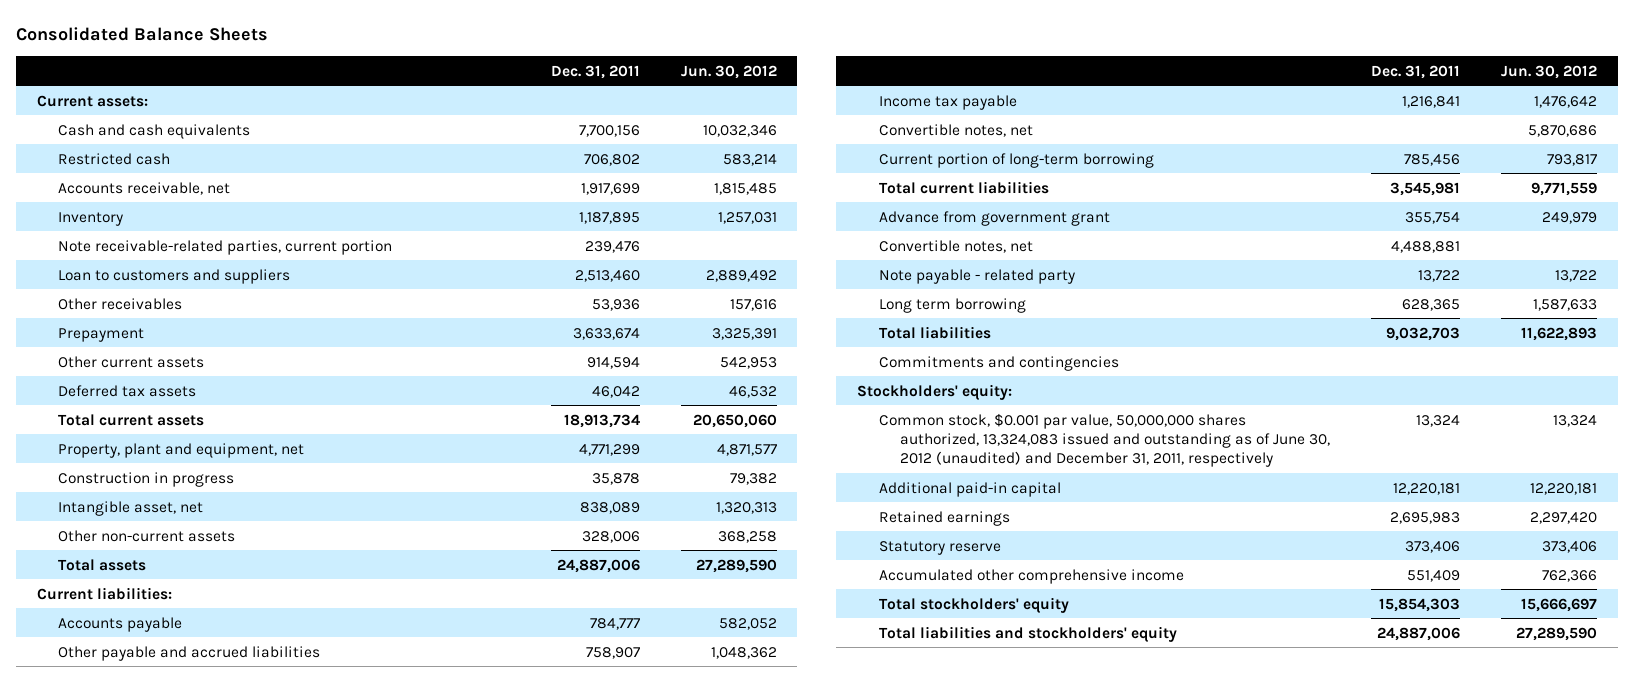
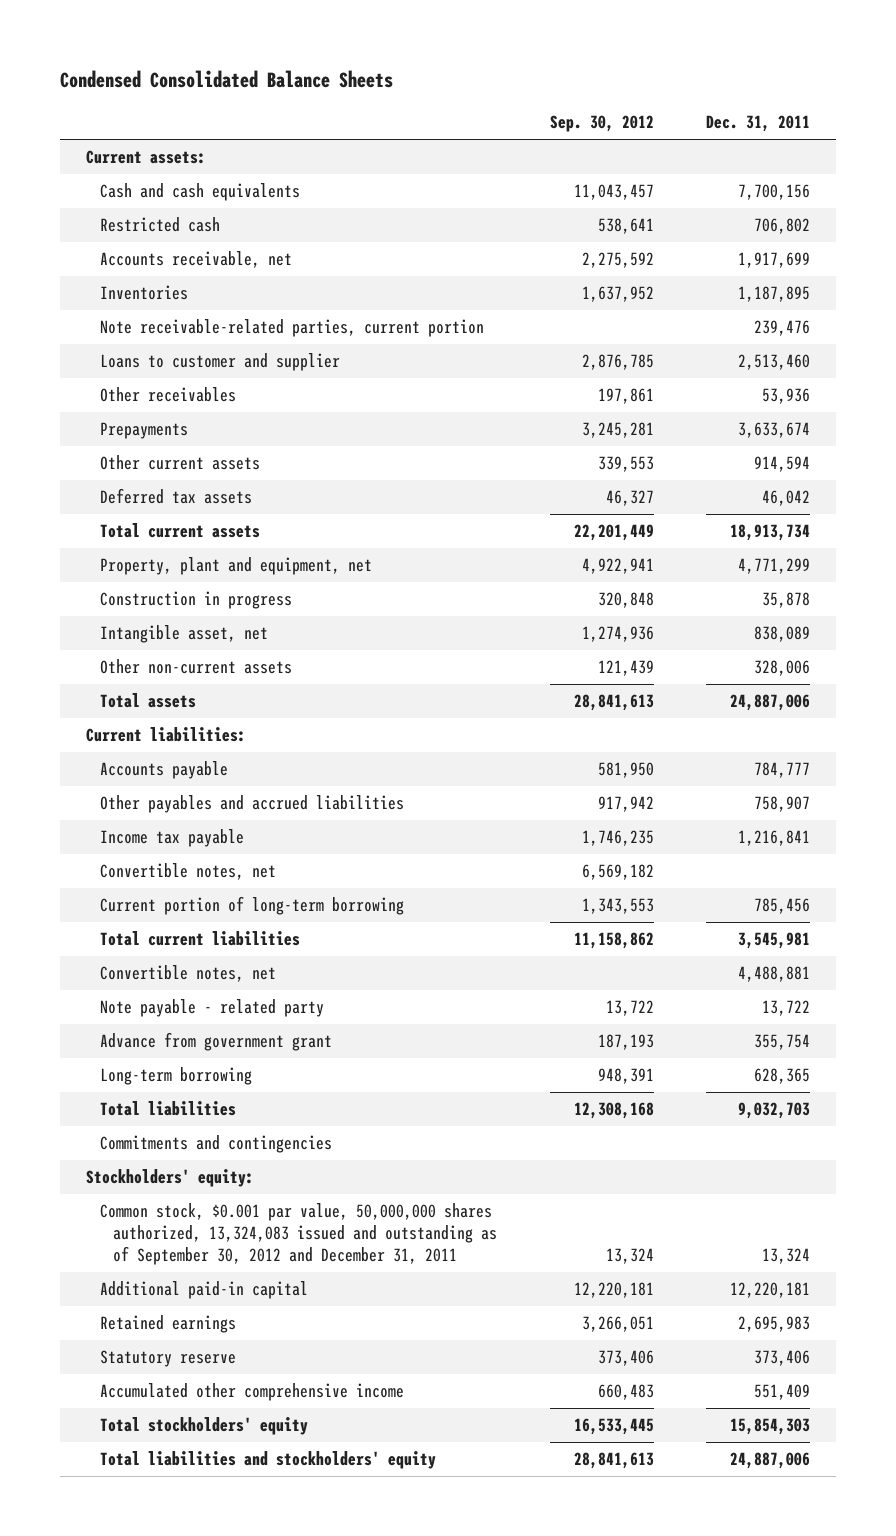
[16,27,269,42] Consolidated Balance Sheets -> [59,70,393,89] Condensed Consolidated Balance Sheets
[680,64,777,79] Jun. 30, 2012 -> none
none -> [549,115,654,133] Sep. 30, 2012
[58,211,124,226] Inventory -> [99,285,188,301] Inventories
[58,268,291,284] Loan to customers and suppliers -> [99,353,340,372] Loans to customer and supplier
[58,327,145,342] Prepayment -> [99,422,188,440] Prepayments
[58,645,321,661] Other payable and accrued liabilities -> [99,795,404,814] Other payables and accrued liabilities
[878,210,1110,226] Advance from government grant -> [99,1032,332,1052] Advance from government grant
[878,297,1026,313] Long term borrowing -> [99,1067,252,1086] Long-term borrowing
[878,412,1331,467] Common stock, $0.001 par value, 50,000,000 shares authorized, 13,324,083 issued and outstanding as of June 30, 2012 (unaudited) and December 31, 2011, respectively -> [99,1203,498,1266] Common stock, $0.001 par value, 50,000,000 shares authorized, 13,324,083 issued and outstanding as of September 30, 2012 and December 31, 2011

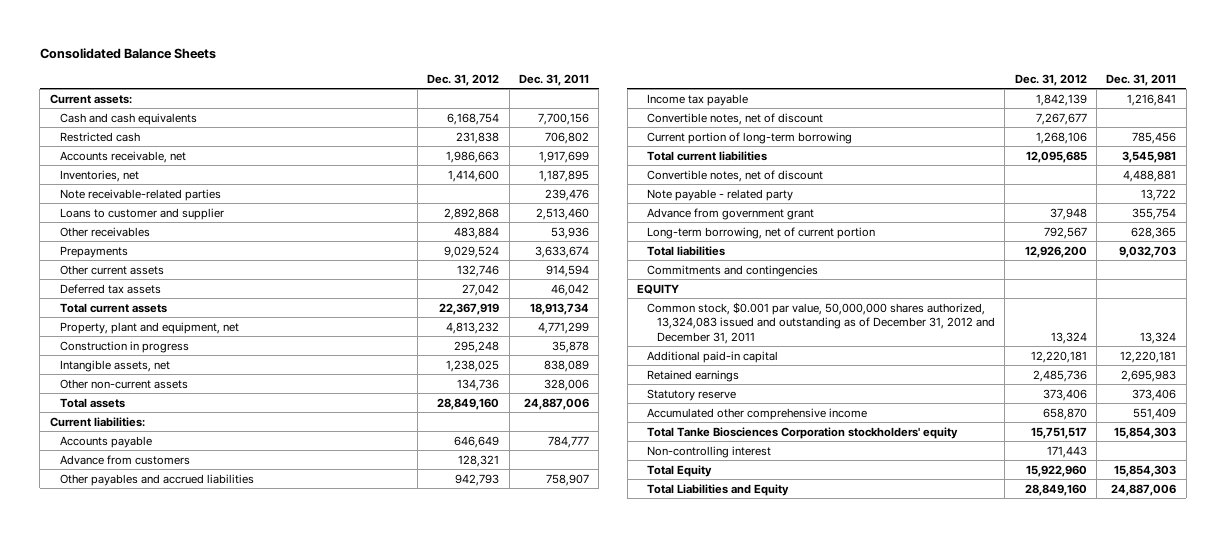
[59,70,393,89] Condensed Consolidated Balance Sheets -> [39,47,216,59] Consolidated Balance Sheets
[549,115,654,133] Sep. 30, 2012 -> none
none -> [427,73,500,86] Dec. 31, 2012
[99,285,188,301] Inventories -> [59,169,139,182] Inventories, net
[99,319,484,338] Note receivable-related parties, current portion -> [59,188,221,201] Note receivable-related parties
[99,625,268,644] Intangible asset, net -> [59,359,170,372] Intangible assets, net
none -> [59,454,190,465] Advance from customers
[99,863,276,881] Convertible notes, net -> [647,112,824,125] Convertible notes, net of discount
[99,965,276,983] Convertible notes, net -> [647,169,824,182] Convertible notes, net of discount
[99,1067,252,1086] Long-term borrowing -> [647,226,876,239] Long-term borrowing, net of current portion
[86,1169,255,1188] Stockholders' equity: -> [637,283,680,294] EQUITY
[99,1203,498,1266] Common stock, $0.001 par value, 50,000,000 shares authorized, 13,324,083 issued and outstanding as of September 30, 2012 and December 31, 2011 -> [647,301,996,344] Common stock, $0.001 par value, 50,000,000 shares authorized, 13,324,083 issued and outstanding as of December 31, 2012 and December 31, 2011
[99,1417,308,1436] Total stockholders' equity -> [647,426,959,439] Total Tanke Biosciences Corporation stockholders' equity
none -> [647,445,772,458] Non-controlling interest
none -> [647,464,713,477] Total Equity
[99,1451,436,1470] Total liabilities and stockholders' equity -> [647,483,790,496] Total Liabilities and Equity

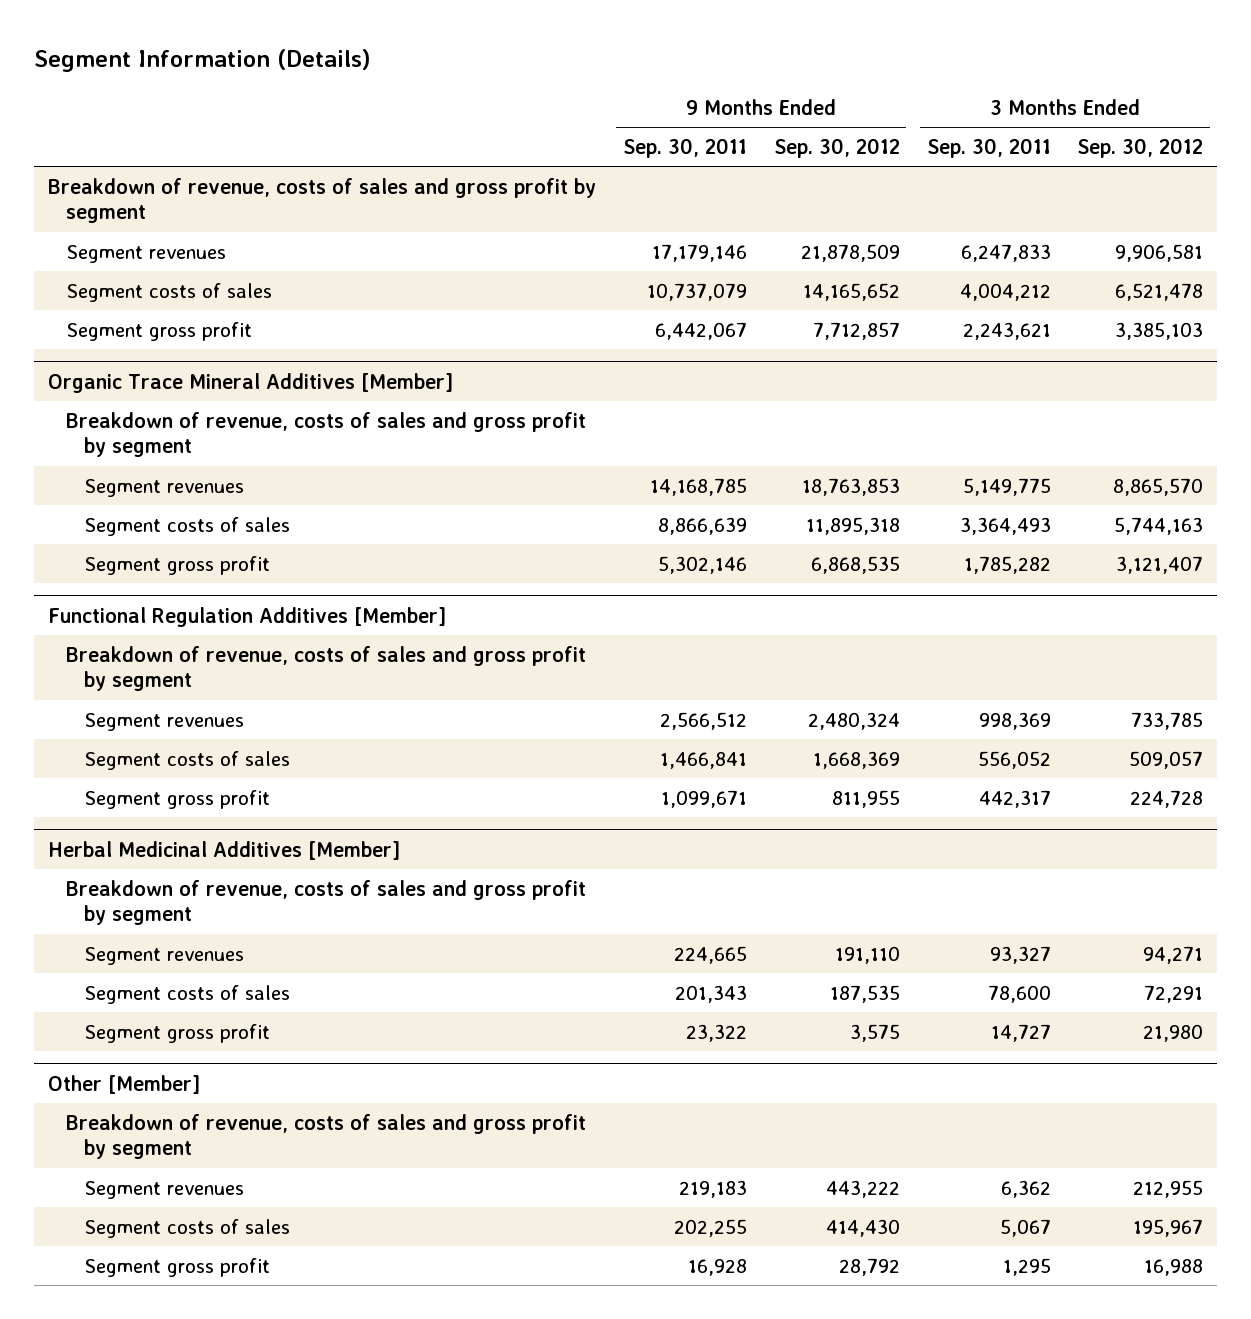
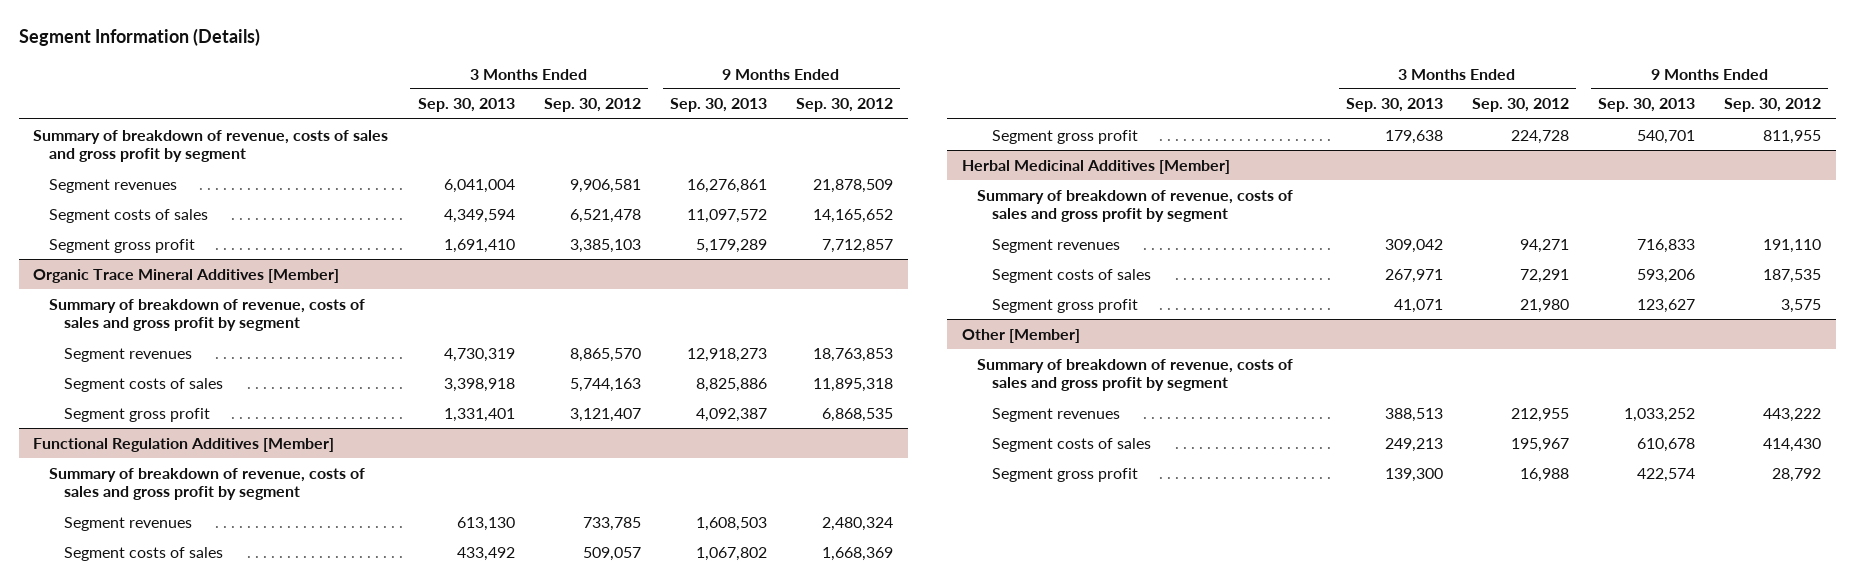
[622,137,747,158] Sep. 30, 2011 -> none
[926,137,1051,158] Sep. 30, 2011 -> none
none -> [417,98,515,113] Sep. 30, 2013
none -> [669,98,767,113] Sep. 30, 2013
[47,177,596,224] Breakdown of revenue, costs of sales and gross profit by segment -> [33,129,389,163] Summary of breakdown of revenue, costs of sales and gross profit by segment
[65,411,586,458] Breakdown of revenue, costs of sales and gross profit by segment -> [48,298,365,332] Summary of breakdown of revenue, costs of sales and gross profit by segment
[65,645,586,692] Breakdown of revenue, costs of sales and gross profit by segment -> [48,467,365,501] Summary of breakdown of revenue, costs of sales and gross profit by segment
[65,879,586,926] Breakdown of revenue, costs of sales and gross profit by segment -> [977,189,1294,223] Summary of breakdown of revenue, costs of sales and gross profit by segment
[65,1113,586,1160] Breakdown of revenue, costs of sales and gross profit by segment -> [977,358,1294,392] Summary of breakdown of revenue, costs of sales and gross profit by segment

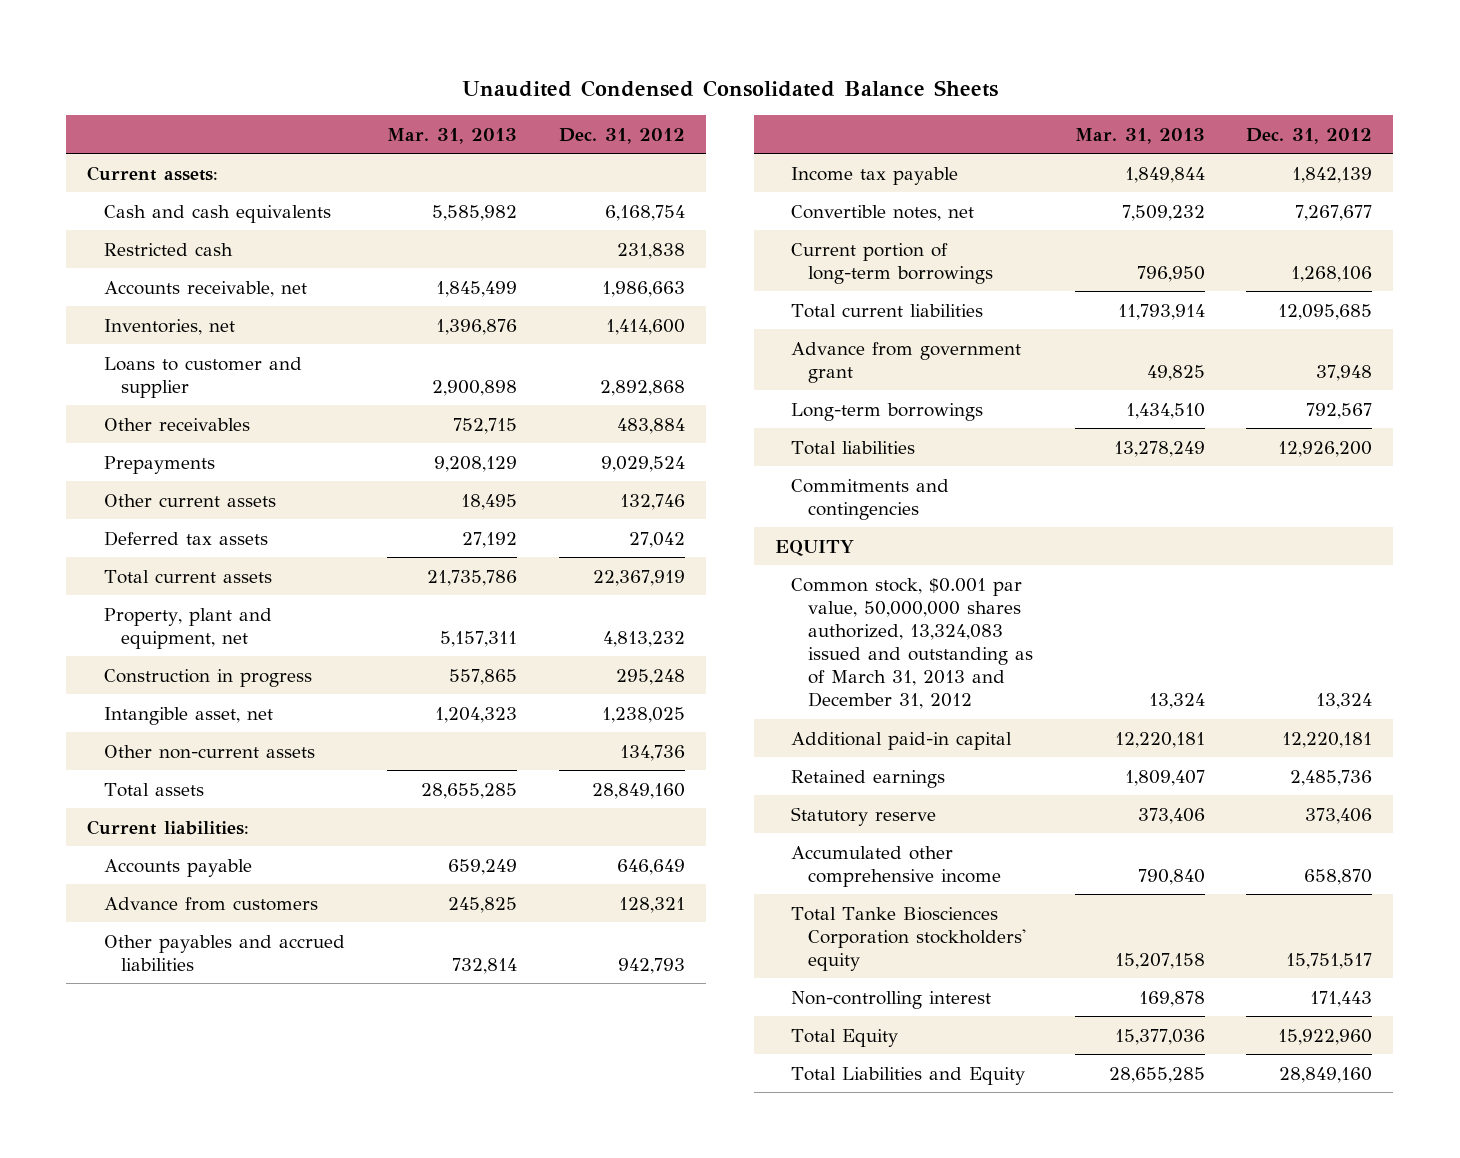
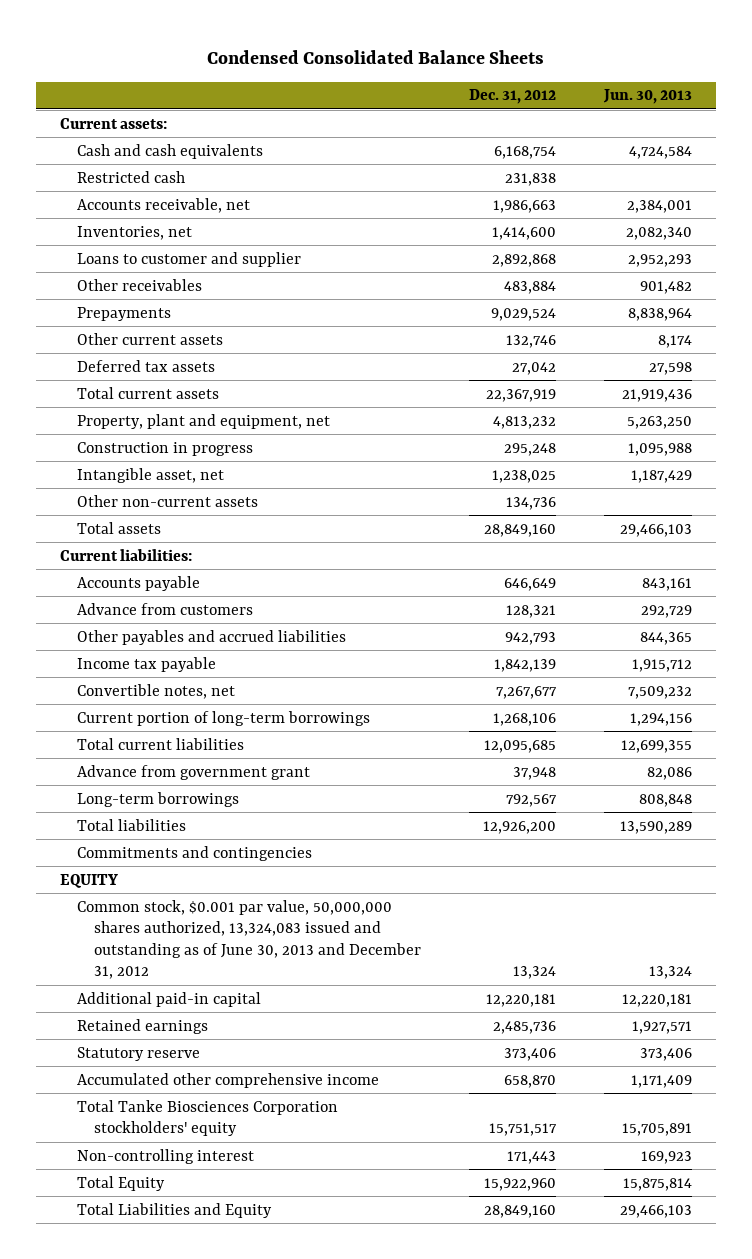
[461,80,998,98] Unaudited Condensed Consolidated Balance Sheets -> [206,49,544,64] Condensed Consolidated Balance Sheets
[387,127,518,144] Mar. 31, 2013 -> none
none -> [602,89,692,105] Jun. 30, 2013
[791,577,1034,710] Common stock, $0.001 par value, 50,000,000 shares authorized, 13,324,083 issued and outstanding as of March 31, 2013 and December 31, 2012 -> [77,899,422,980] Common stock, $0.001 par value, 50,000,000 shares authorized, 13,324,083 issued and outstanding as of June 30, 2013 and December 31, 2012

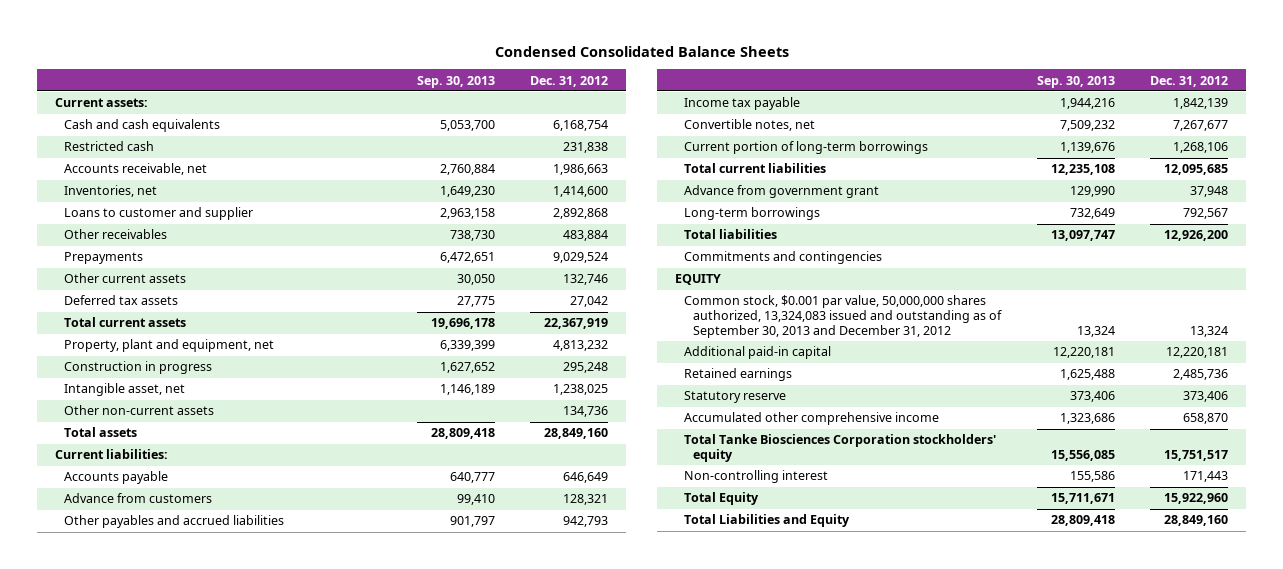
[602,89,692,105] Jun. 30, 2013 -> none
none -> [416,75,495,88] Sep. 30, 2013
[77,899,422,980] Common stock, $0.001 par value, 50,000,000 shares authorized, 13,324,083 issued and outstanding as of June 30, 2013 and December 31, 2012 -> [684,295,1003,338] Common stock, $0.001 par value, 50,000,000 shares authorized, 13,324,083 issued and outstanding as of September 30, 2013 and December 31, 2012

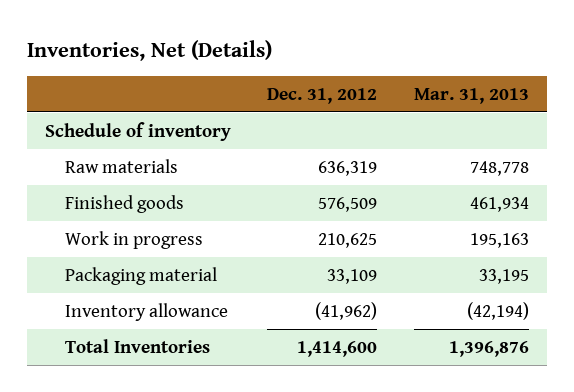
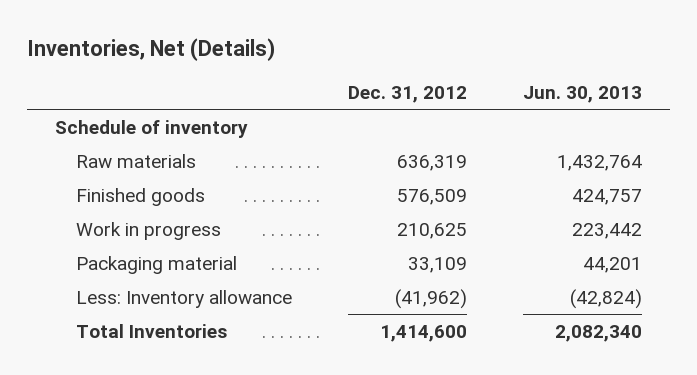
[413,87,529,104] Mar. 31, 2013 -> none
none -> [523,85,643,103] Jun. 30, 2013
[65,302,229,321] Inventory allowance -> [76,289,293,308] Less: Inventory allowance

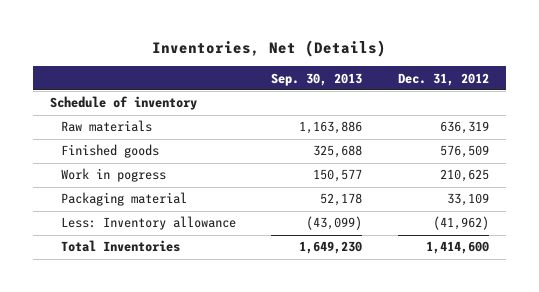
[523,85,643,103] Jun. 30, 2013 -> none
none -> [271,72,363,86] Sep. 30, 2013
[76,221,222,240] Work in progress -> [61,168,167,183] Work in pogress

